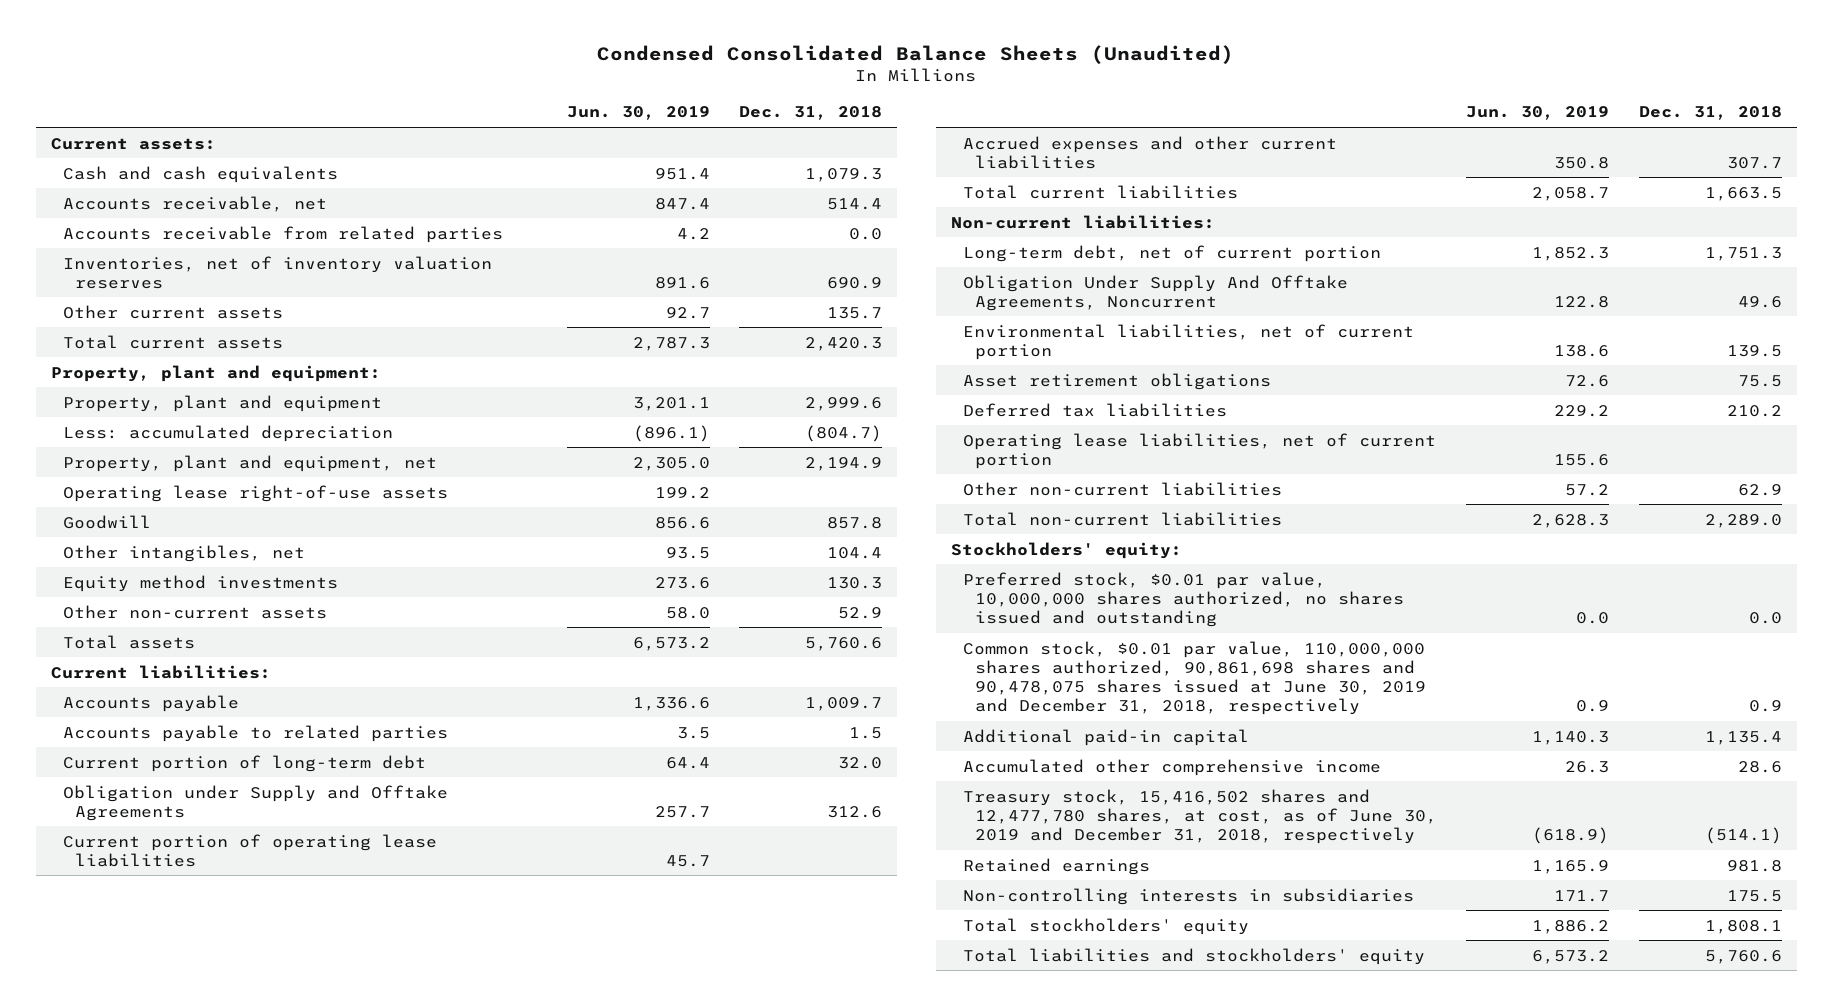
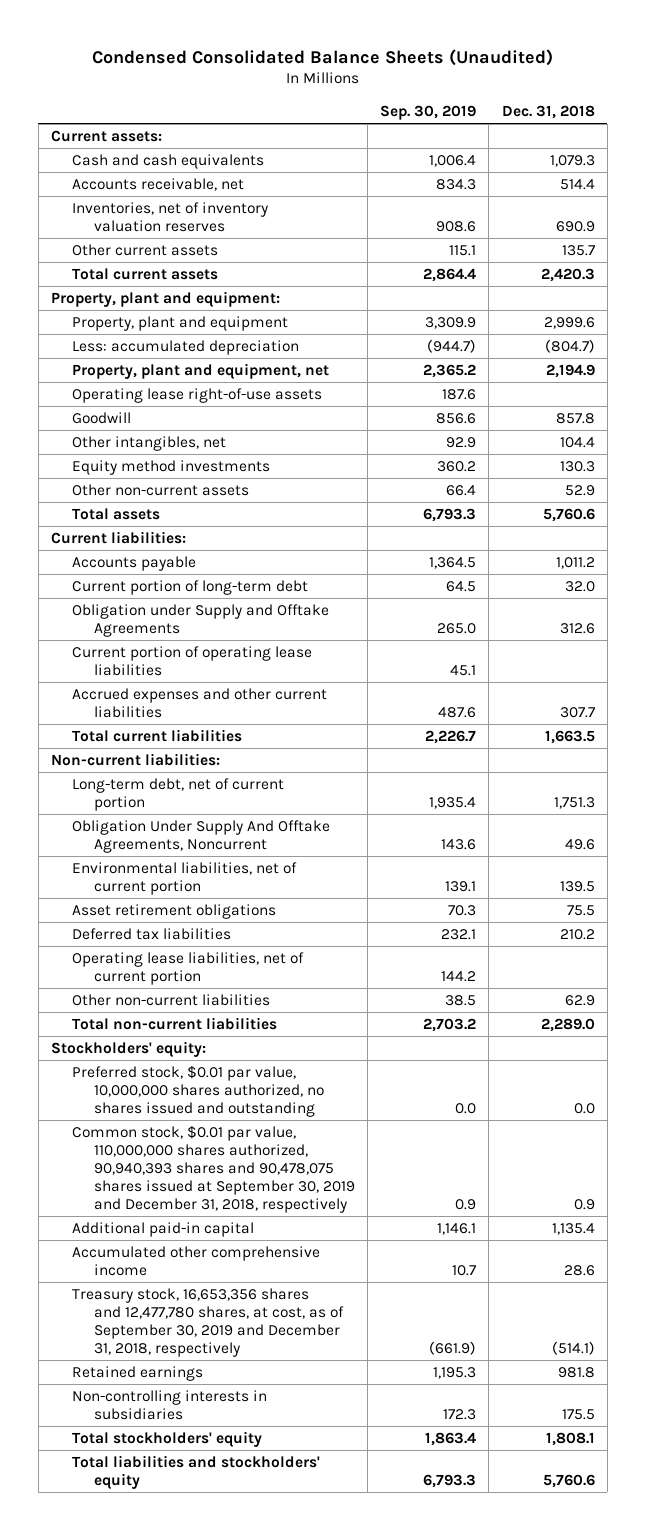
[566,106,710,121] Jun. 30, 2019 -> none
none -> [380,104,477,120] Sep. 30, 2019
[62,225,503,243] Accounts receivable from related parties -> none
[62,724,448,742] Accounts payable to related parties -> none
[805,696,883,711] 1,009.7 -> [555,556,595,569] 1,011.2
[962,640,1426,715] Common stock, $0.01 par value, 110,000,000 shares authorized, 90,861,698 shares and 90,478,075 shares issued at June 30, 2019 and December 31, 2018, respectively -> [72,1124,355,1213] Common stock, $0.01 par value, 110,000,000 shares authorized, 90,940,393 shares and 90,478,075 shares issued at September 30, 2019 and December 31, 2018, respectively
[962,788,1437,844] Treasury stock, 15,416,502 shares and 12,477,780 shares, at cost, as of June 30, 2019 and December 31, 2018, respectively -> [72,1287,344,1357] Treasury stock, 16,653,356 shares and 12,477,780 shares, at cost, as of September 30, 2019 and December 31, 2018, respectively

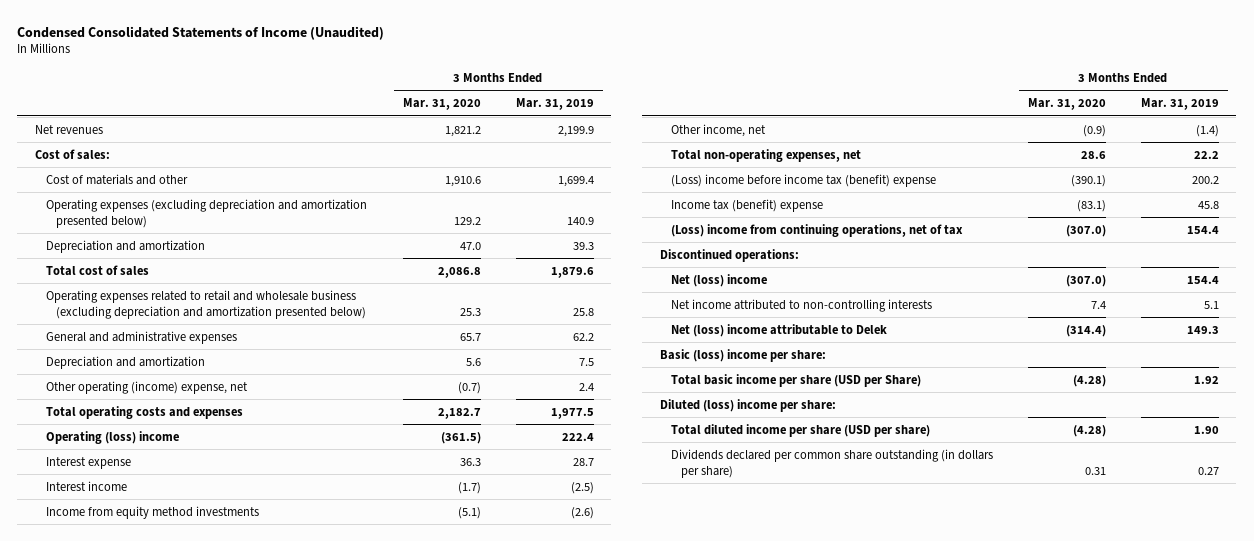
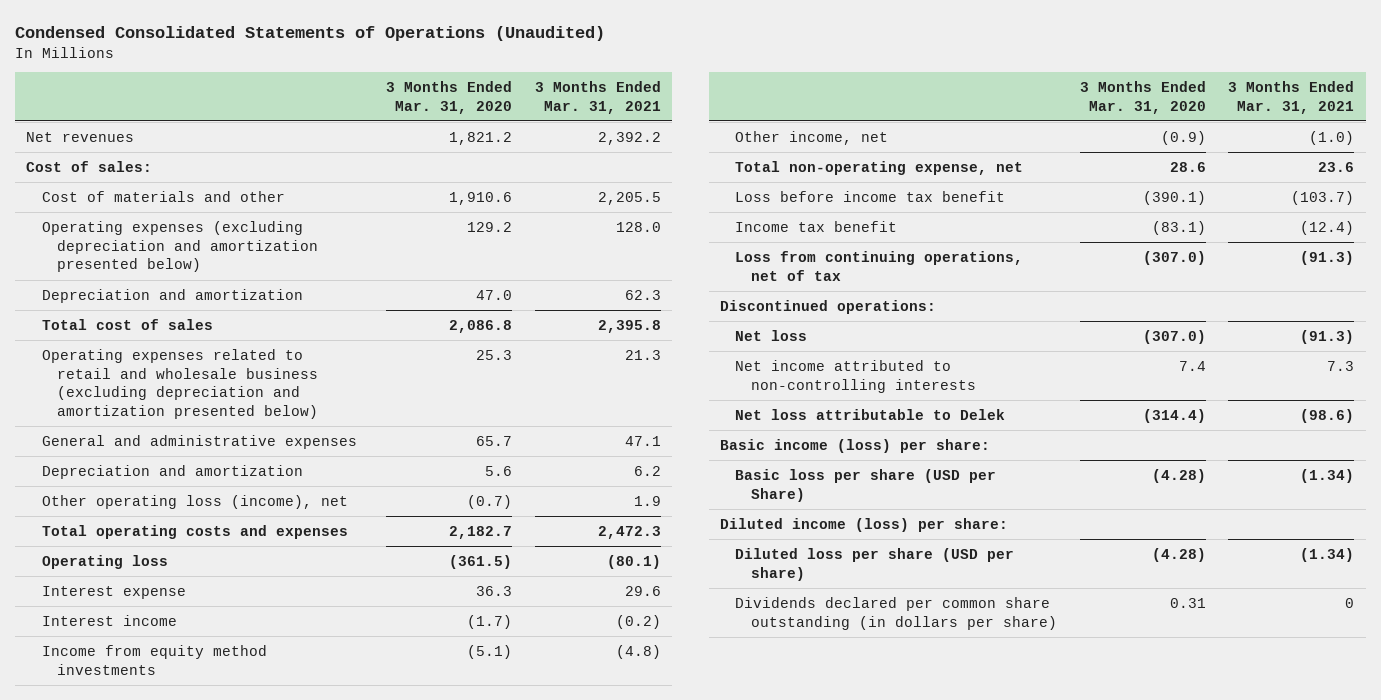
[17,25,385,40] Condensed Consolidated Statements of Income (Unaudited) -> [15,25,606,41] Condensed Consolidated Statements of Operations (Unaudited)
[515,98,594,111] Mar. 31, 2019 -> none
none -> [534,80,661,114] 3 Months Ended Mar. 31, 2021
[45,380,248,394] Other operating (income) expense, net -> [41,494,348,509] Other operating loss (income), net
[45,430,179,444] Operating (loss) income -> [41,554,168,569] Operating loss
[670,148,861,162] Total non-operating expenses, net -> [735,160,1024,175] Total non-operating expense, net
[670,173,936,187] (Loss) income before income tax (benefit) expense -> [735,190,1006,202] Loss before income tax benefit
[670,198,823,212] Income tax (benefit) expense -> [735,220,898,232] Income tax benefit
[670,223,963,237] (Loss) income from continuing operations, net of tax -> [735,250,1024,281] Loss from continuing operations, net of tax
[670,273,767,287] Net (loss) income -> [735,329,808,341] Net loss
[670,323,887,337] Net (loss) income attributable to Delek -> [735,408,1006,420] Net loss attributable to Delek
[659,348,826,362] Basic (loss) income per share: -> [720,438,991,453] Basic income (loss) per share:
[670,373,921,387] Total basic income per share (USD per Share) -> [735,468,997,502] Basic loss per share (USD per Share)
[659,398,836,412] Diluted (loss) income per share: -> [720,517,1009,532] Diluted income (loss) per share:
[670,423,930,437] Total diluted income per share (USD per share) -> [735,547,1015,581] Diluted loss per share (USD per share)

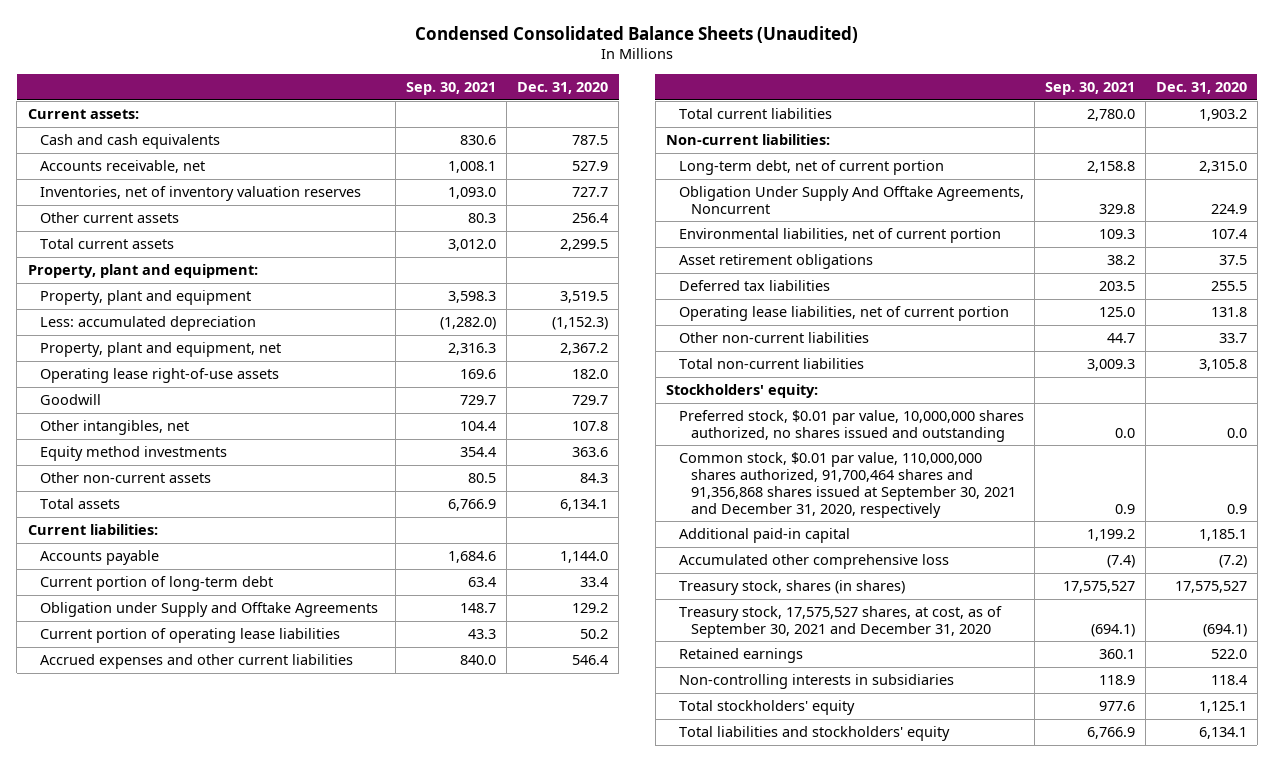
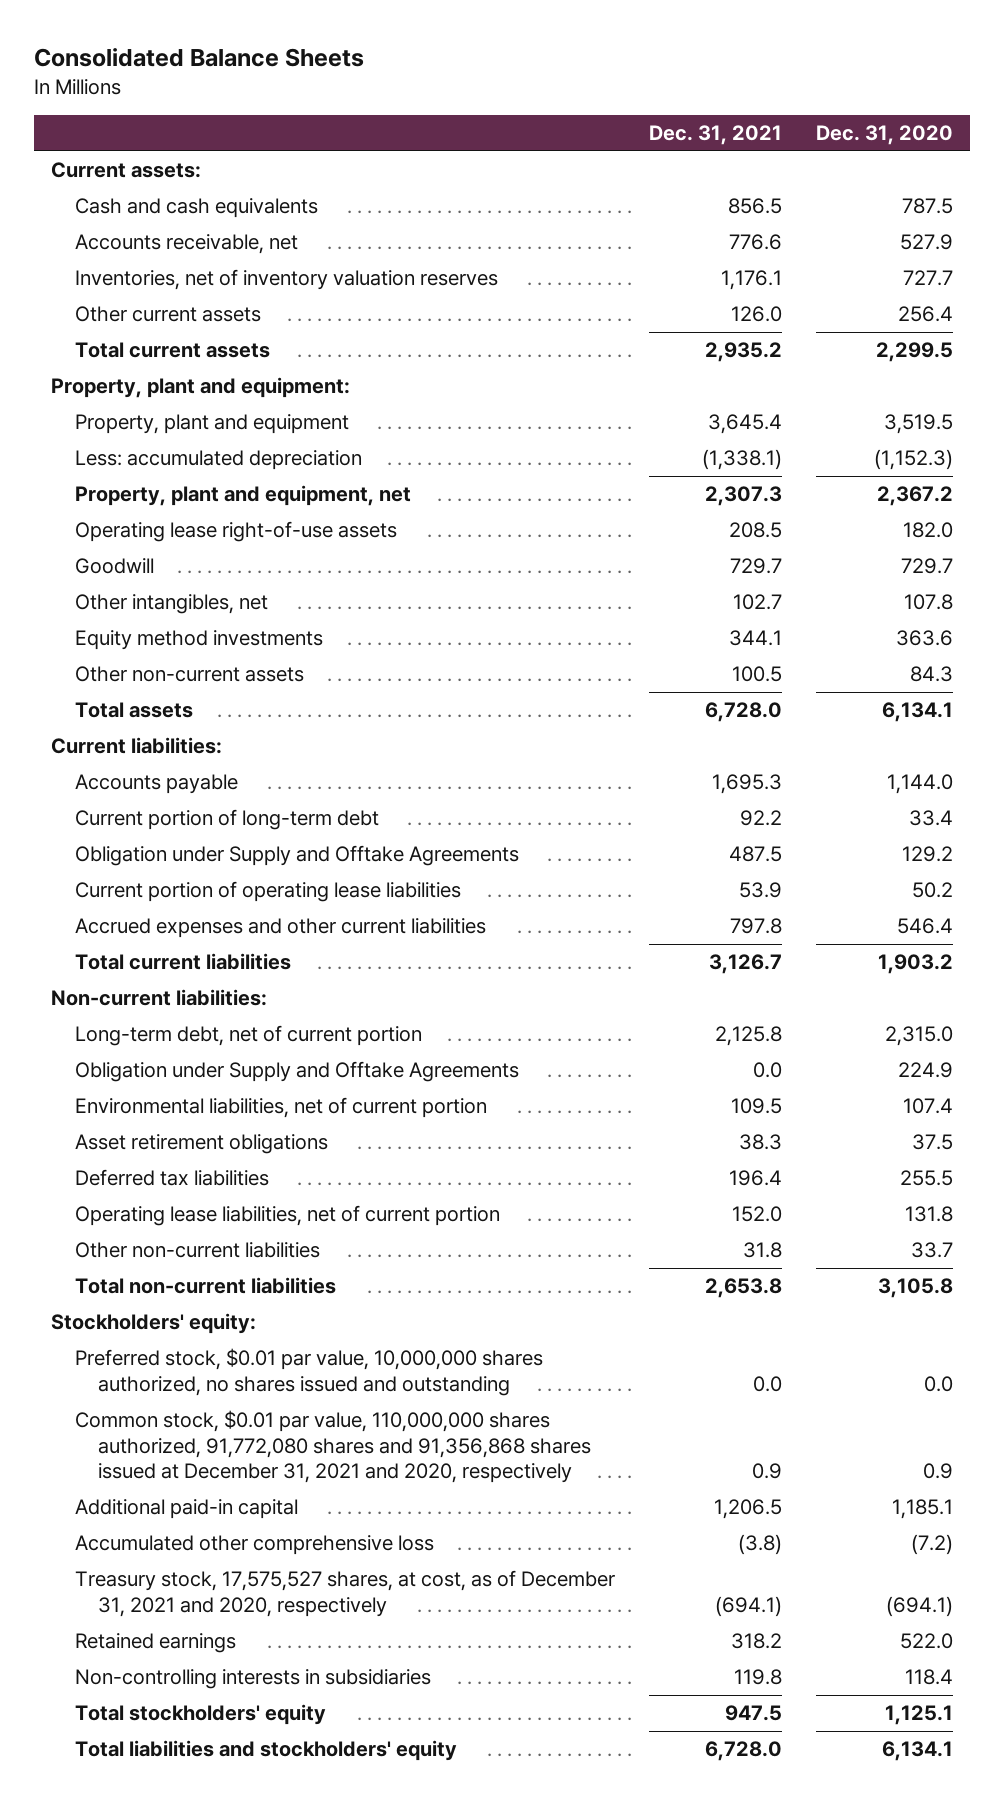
[415,25,859,43] Condensed Consolidated Balance Sheets (Unaudited) -> [34,48,365,68] Consolidated Balance Sheets
[406,82,497,96] Sep. 30, 2021 -> none
none -> [648,125,782,146] Dec. 31, 2021
[678,186,1024,214] Obligation Under Supply And Offtake Agreements, Noncurrent -> [74,1061,519,1083] Obligation under Supply and Offtake Agreements
[678,452,1016,518] Common stock, $0.01 par value, 110,000,000 shares authorized, 91,700,464 shares and 91,356,868 shares issued at September 30, 2021 and December 31, 2020, respectively -> [74,1410,592,1484] Common stock, $0.01 par value, 110,000,000 shares authorized, 91,772,080 shares and 91,356,868 shares issued at December 31, 2021 and 2020, respectively
[678,580,905,596] Treasury stock, shares (in shares) -> none
[678,606,1002,638] Treasury stock, 17,575,527 shares, at cost, as of September 30, 2021 and December 31, 2020 -> [74,1570,615,1617] Treasury stock, 17,575,527 shares, at cost, as of December 31, 2021 and 2020, respectively

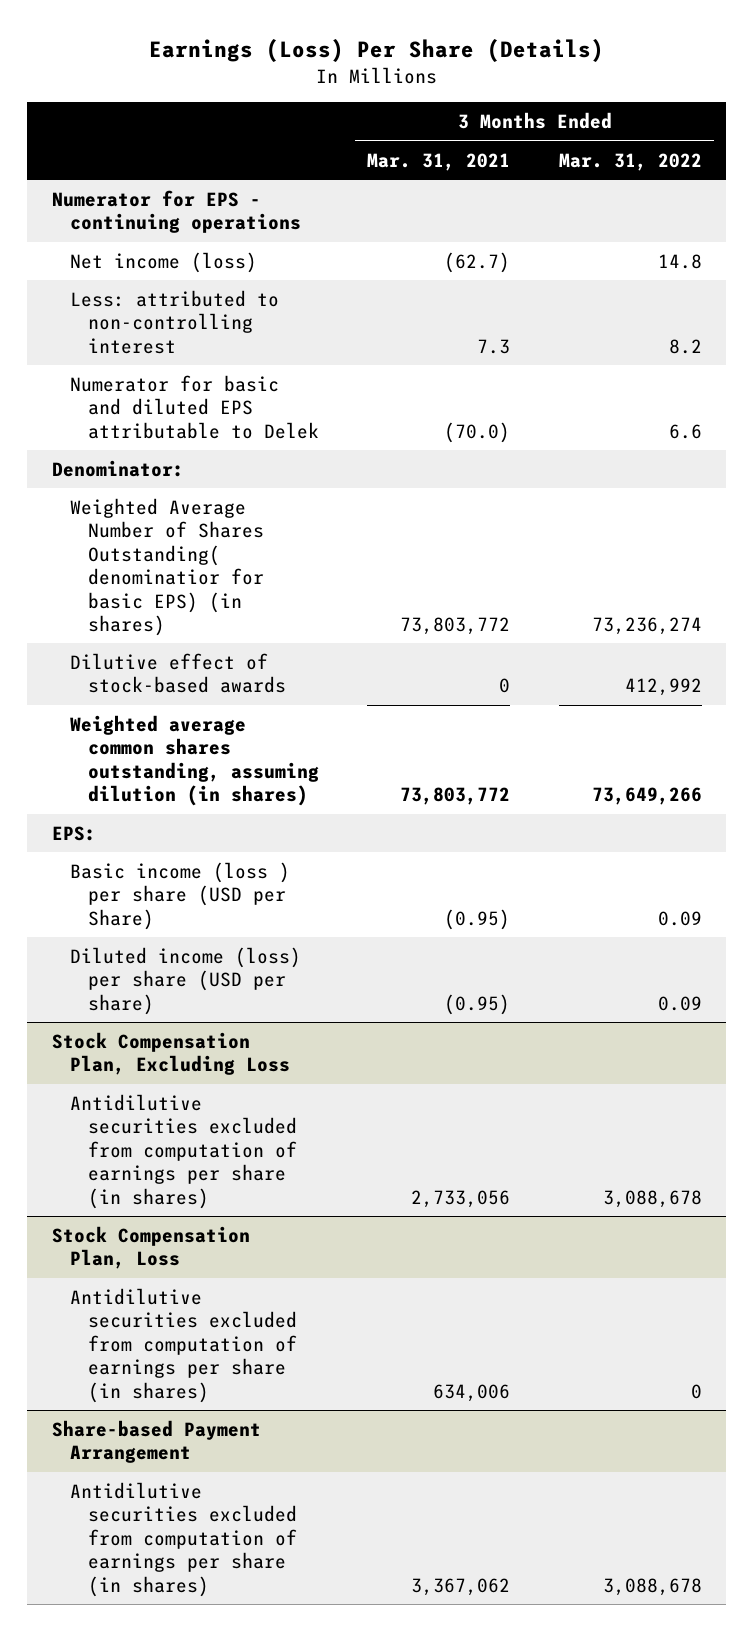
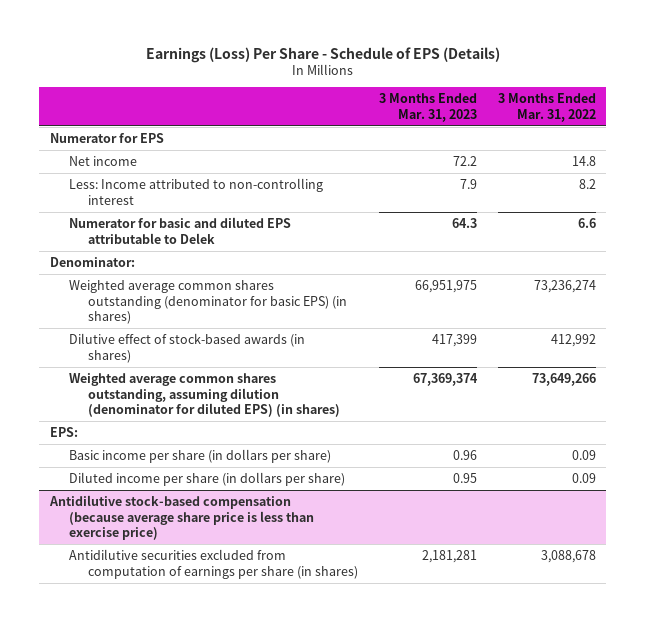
[148,39,604,63] Earnings (Loss) Per Share (Details) -> [145,46,500,63] Earnings (Loss) Per Share - Schedule of EPS (Details)
[367,152,511,171] Mar. 31, 2021 -> none
none -> [379,93,478,122] 3 Months Ended Mar. 31, 2023
[51,189,301,234] Numerator for EPS - continuing operations -> [49,132,164,143] Numerator for EPS
[69,251,257,273] Net income (loss) -> [69,155,138,166] Net income
[69,289,279,354] Less: attributed to non-controlling interest -> [69,177,324,205] Less: Income attributed to non-controlling interest
[69,497,265,636] Weighted Average Number of Shares Outstanding( denominatior for basic EPS) (in shares) -> [69,279,348,325] Weighted average common shares outstanding (denominator for basic EPS) (in shares)
[69,652,287,694] Dilutive effect of stock-based awards -> [69,332,306,363] Dilutive effect of stock-based awards (in shares)
[69,714,320,807] Weighted average common shares outstanding, assuming dilution (in shares) -> [69,372,341,418] Weighted average common shares outstanding, assuming dilution (denominator for diluted EPS) (in shares)
[69,1093,298,1209] Antidilutive securities excluded from computation of earnings per share (in shares) -> none
[51,1225,250,1270] Stock Compensation Plan, Loss -> none
[69,1287,298,1403] Antidilutive securities excluded from computation of earnings per share (in shares) -> none
[51,1419,261,1464] Share-based Payment Arrangement -> none
[69,861,290,930] Basic income (loss ) per share (USD per Share) -> [69,448,332,463] Basic income per share (in dollars per share)
[69,946,301,1015] Diluted income (loss) per share (USD per share) -> [69,471,346,486] Diluted income per share (in dollars per share)
[51,1031,290,1076] Stock Compensation Plan, Excluding Loss -> [48,494,315,541] Antidilutive stock-based compensation (because average share price is less than exercise price)

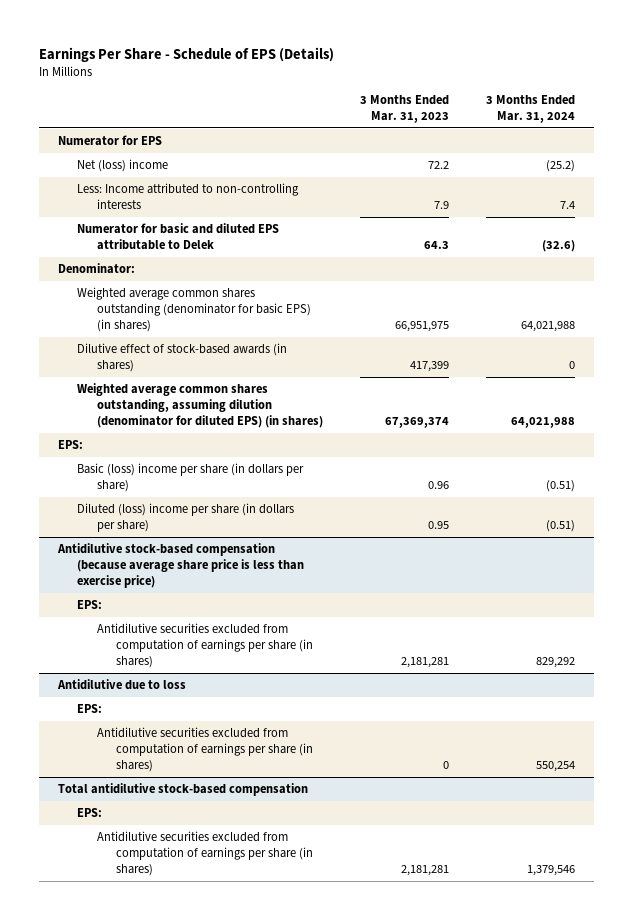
[145,46,500,63] Earnings (Loss) Per Share - Schedule of EPS (Details) -> [38,46,334,62] Earnings Per Share - Schedule of EPS (Details)
[497,93,596,122] 3 Months Ended Mar. 31, 2022 -> none
none -> [486,95,576,124] 3 Months Ended Mar. 31, 2024
[69,155,138,166] Net income -> [77,158,169,172] Net (loss) income
[69,177,324,205] Less: Income attributed to non-controlling interest -> [77,182,300,210] Less: Income attributed to non-controlling interests
[69,448,332,463] Basic income per share (in dollars per share) -> [77,462,305,493] Basic (loss) income per share (in dollars per share)
[69,471,346,486] Diluted income per share (in dollars per share) -> [77,502,295,533] Diluted (loss) income per share (in dollars per share)
none -> [77,599,103,609] EPS:
none -> [56,678,186,690] Antidilutive due to loss
none -> [77,703,103,713] EPS:
none -> [96,726,314,773] Antidilutive securities excluded from computation of earnings per share (in shares)
none -> [57,782,308,796] Total antidilutive stock-based compensation
none -> [77,807,103,817] EPS:
none -> [96,830,314,877] Antidilutive securities excluded from computation of earnings per share (in shares)

